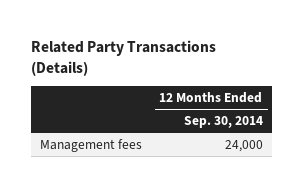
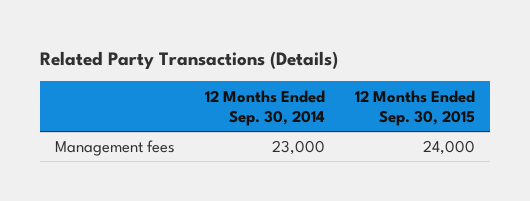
none -> [355,89,476,126] 12 Months Ended Sep. 30, 2015
[224,139,263,152] 24,000 -> [271,140,325,156] 23,000

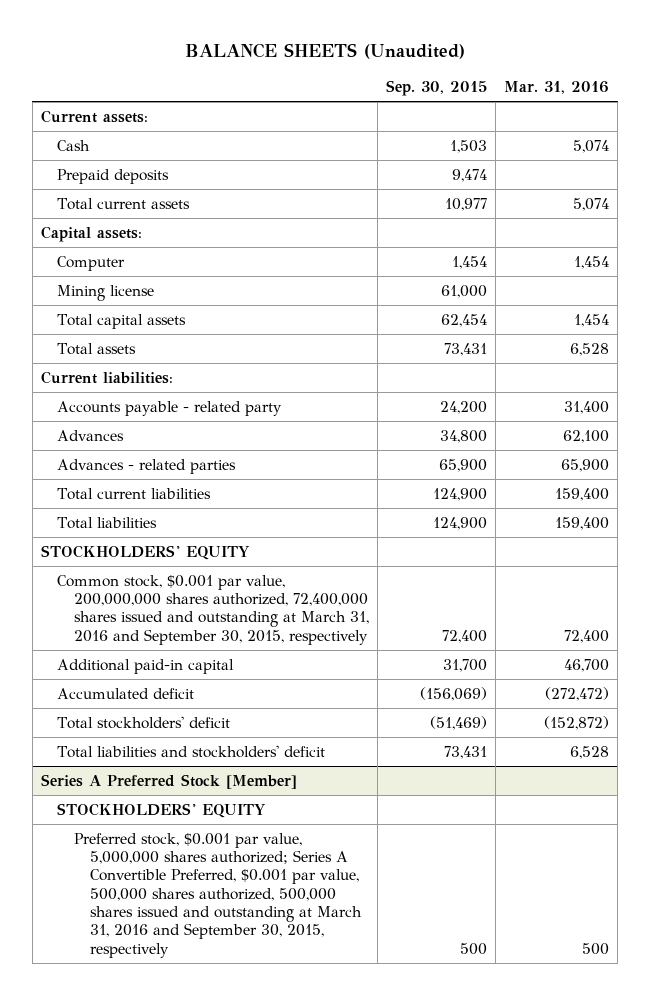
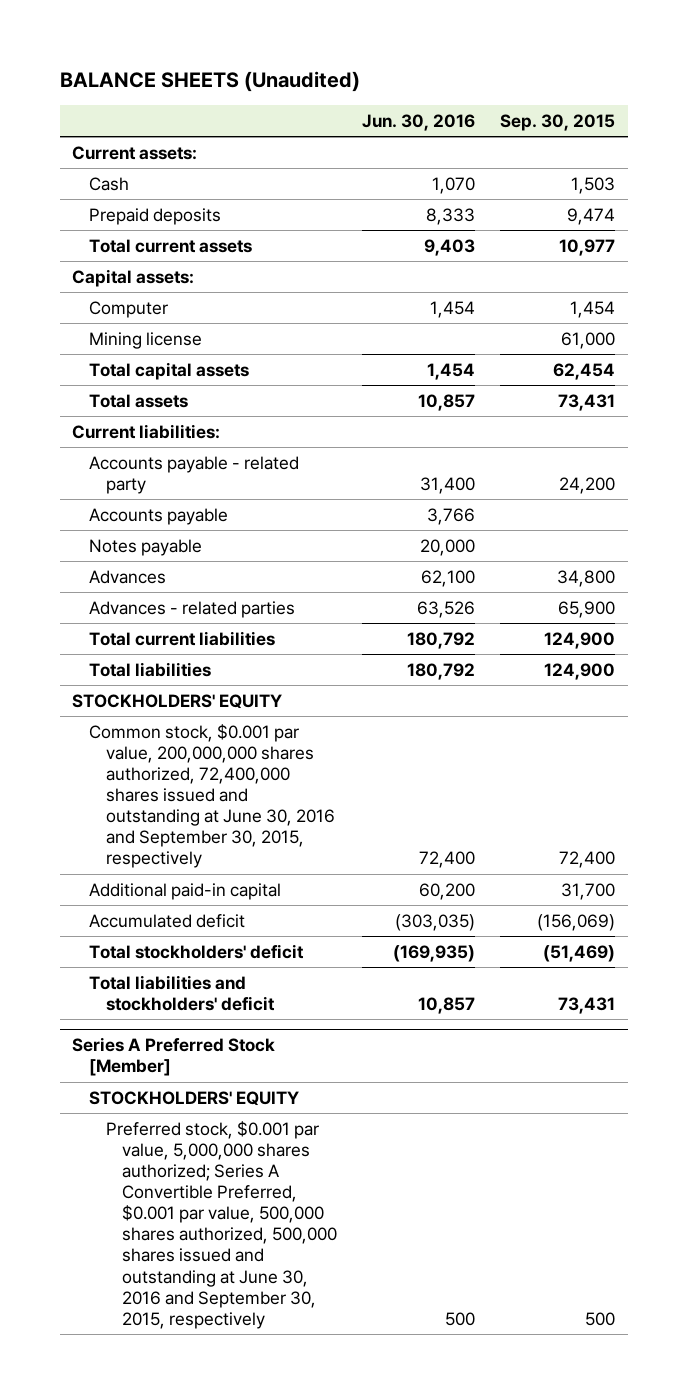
[504,81,610,95] Mar. 31, 2016 -> none
none -> [362,113,476,131] Jun. 30, 2016
none -> [89,507,229,525] Accounts payable
none -> [89,538,203,556] Notes payable
[57,574,369,645] Common stock, $0.001 par value, 200,000,000 shares authorized, 72,400,000 shares issued and outstanding at March 31, 2016 and September 30, 2015, respectively -> [89,723,335,869] Common stock, $0.001 par value, 200,000,000 shares authorized, 72,400,000 shares issued and outstanding at June 30, 2016 and September 30, 2015, respectively
[73,832,363,958] Preferred stock, $0.001 par value, 5,000,000 shares authorized; Series A Convertible Preferred, $0.001 par value, 500,000 shares authorized, 500,000 shares issued and outstanding at March 31, 2016 and September 30, 2015, respectively -> [105,1120,338,1329] Preferred stock, $0.001 par value, 5,000,000 shares authorized; Series A Convertible Preferred, $0.001 par value, 500,000 shares authorized, 500,000 shares issued and outstanding at June 30, 2016 and September 30, 2015, respectively

